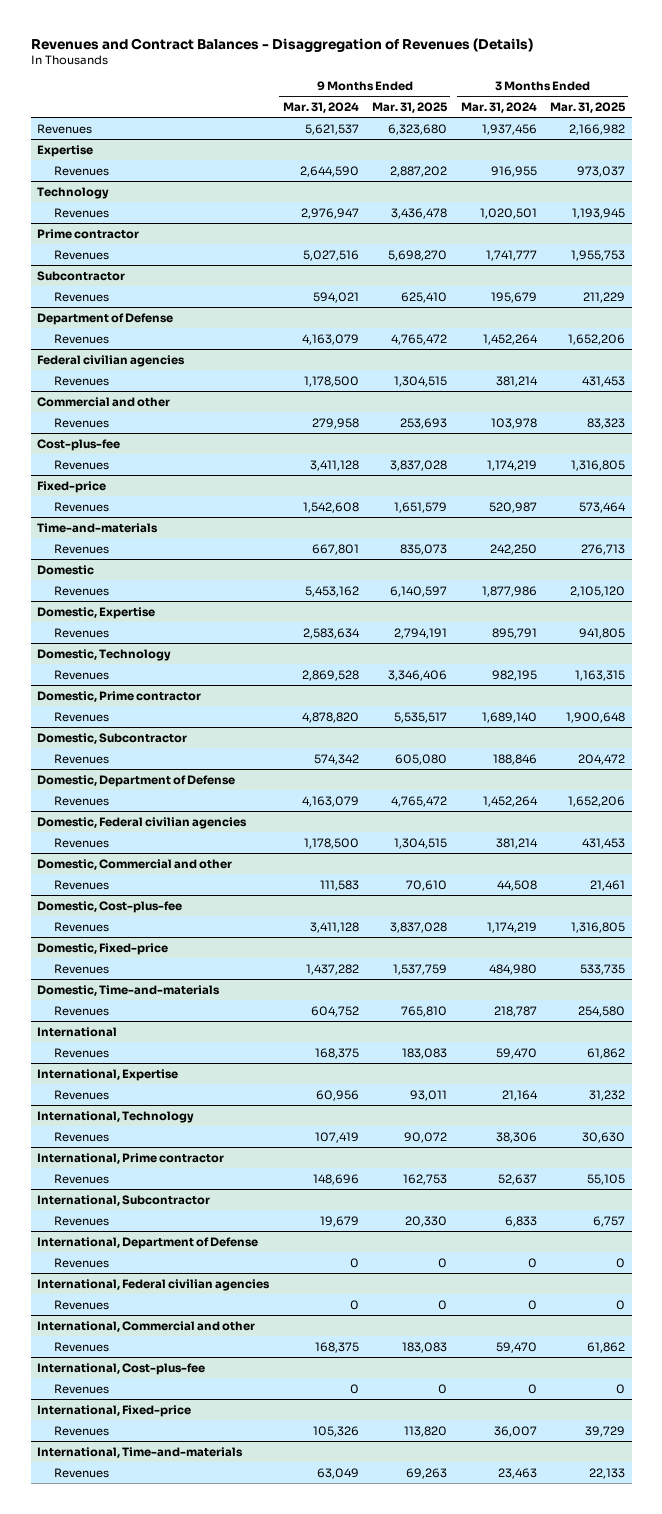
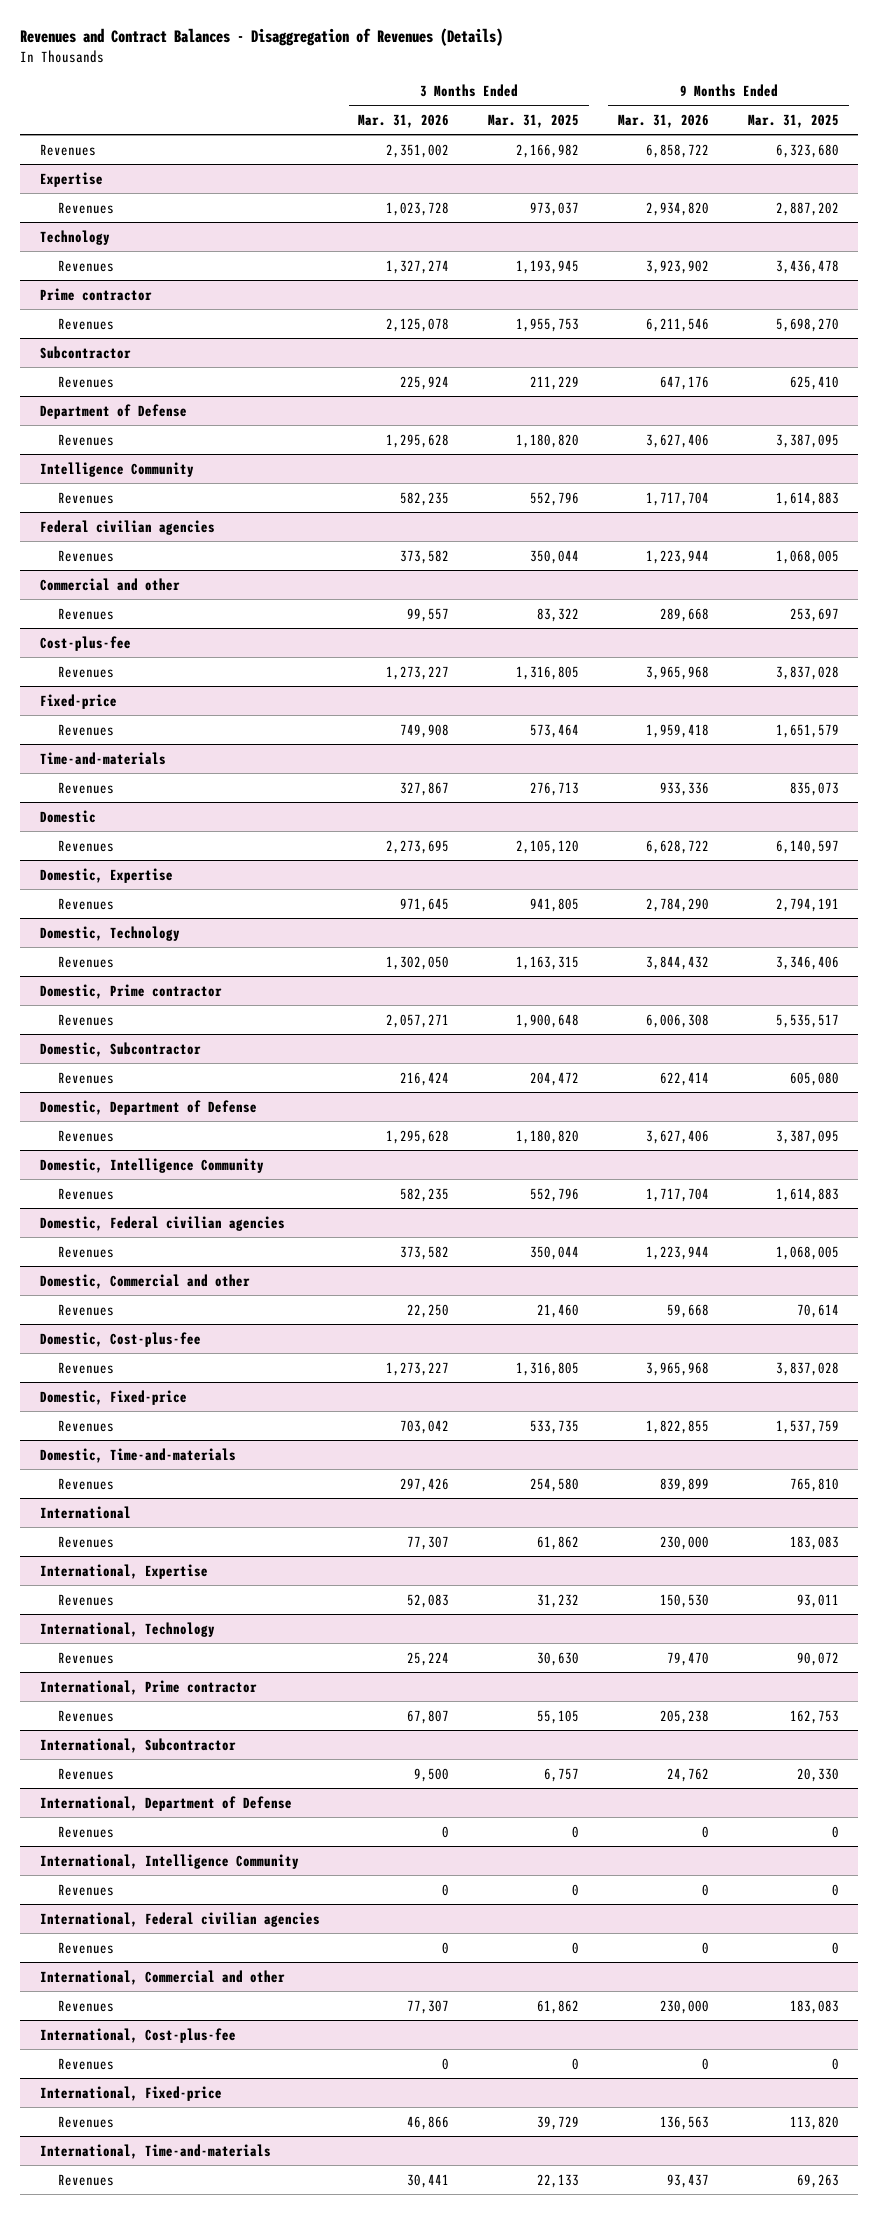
[282,102,359,114] Mar. 31, 2024 -> none
[460,102,537,114] Mar. 31, 2024 -> none
none -> [358,113,450,128] Mar. 31, 2026
none -> [618,113,710,128] Mar. 31, 2026
[391,333,448,345] 4,765,472 -> [776,433,840,448] 3,387,095
[567,333,625,345] 1,652,206 -> [516,433,580,448] 1,180,820
none -> [39,461,194,477] Intelligence Community
none -> [57,491,114,504] Revenues
[394,375,448,387] 1,304,515 -> [776,549,840,564] 1,068,005
[581,375,625,387] 431,453 -> [530,549,580,564] 350,044
[400,417,448,429] 253,693 -> [790,607,840,622] 253,697
[586,417,625,429] 83,323 -> [537,607,580,622] 83,322
[391,795,448,807] 4,765,472 -> [776,1129,840,1144] 3,387,095
[567,795,625,807] 1,652,206 -> [516,1129,580,1144] 1,180,820
none -> [39,1157,264,1173] Domestic, Intelligence Community
none -> [57,1187,114,1200] Revenues
[394,837,448,849] 1,304,515 -> [776,1245,840,1260] 1,068,005
[581,837,625,849] 431,453 -> [530,1245,580,1260] 350,044
[406,879,448,891] 70,610 -> [797,1303,840,1318] 70,614
[589,879,625,891] 21,461 -> [537,1303,580,1318] 21,460
none -> [39,1853,299,1869] International, Intelligence Community
none -> [57,1883,114,1896] Revenues

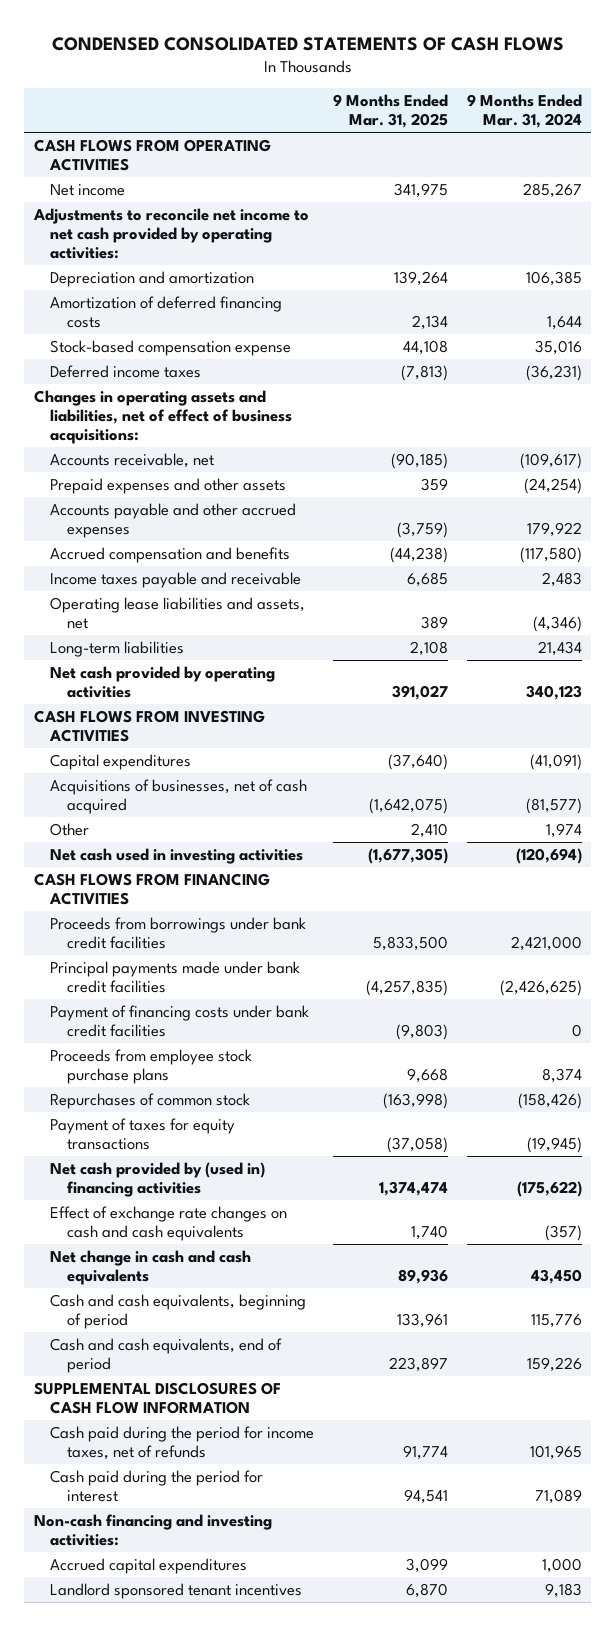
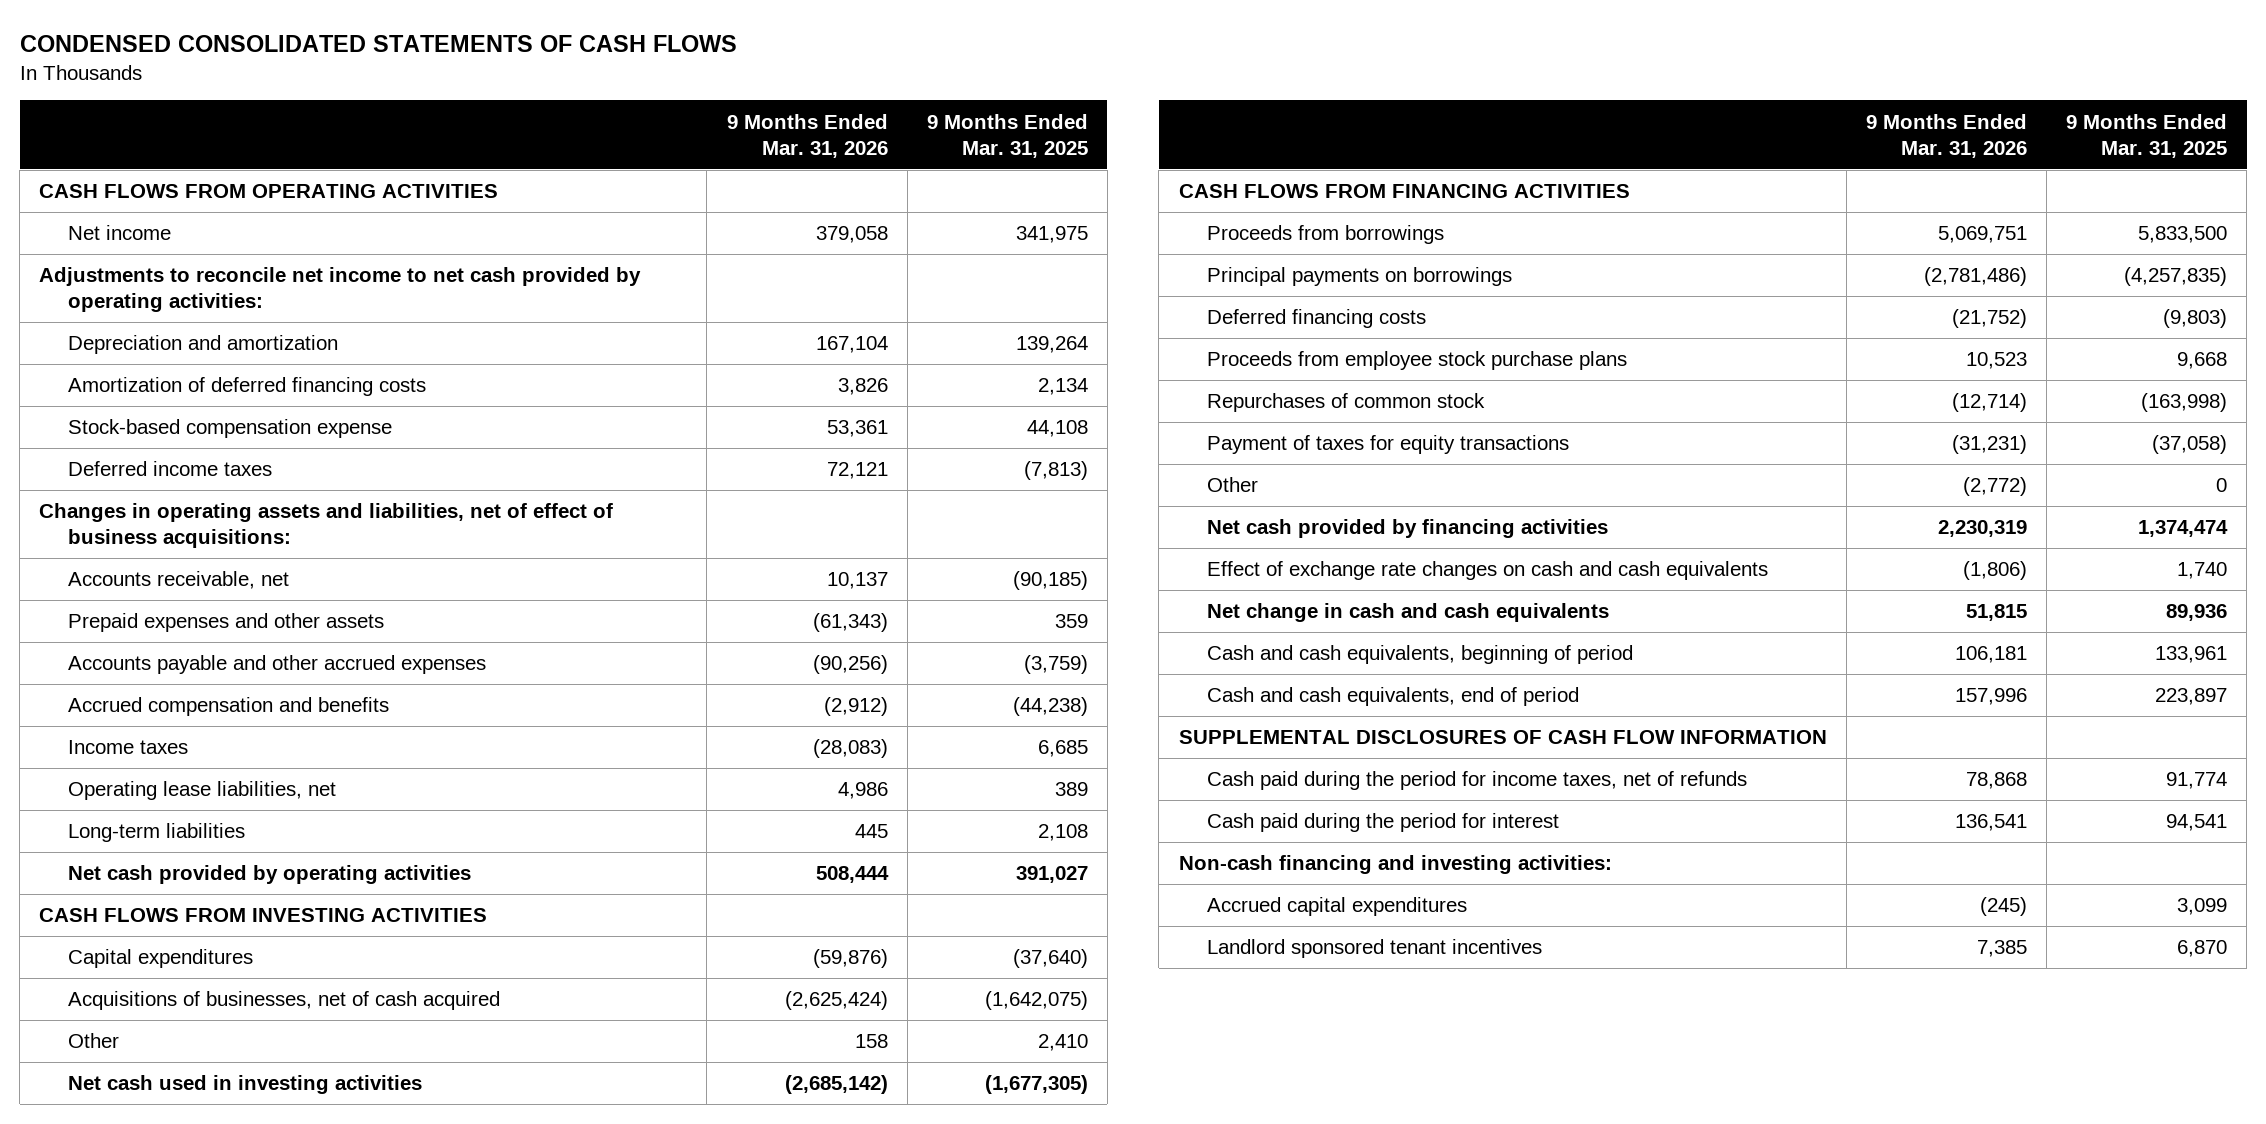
[467,94,583,129] 9 Months Ended Mar. 31, 2024 -> none
none -> [726,113,888,158] 9 Months Ended Mar. 31, 2026
[50,571,302,588] Income taxes payable and receivable -> [68,740,189,755] Income taxes
[50,596,306,629] Operating lease liabilities and assets, net -> [68,781,337,801] Operating lease liabilities, net
[50,916,307,949] Proceeds from borrowings under bank credit facilities -> [1207,225,1445,245] Proceeds from borrowings
[50,960,301,993] Principal payments made under bank credit facilities -> [1207,267,1513,287] Principal payments on borrowings
[50,1004,310,1037] Payment of financing costs under bank credit facilities -> [1207,309,1427,329] Deferred financing costs
none -> [1207,477,1259,493] Other
[50,1161,266,1197] Net cash provided by (used in) financing activities -> [1207,519,1609,539] Net cash provided by financing activities

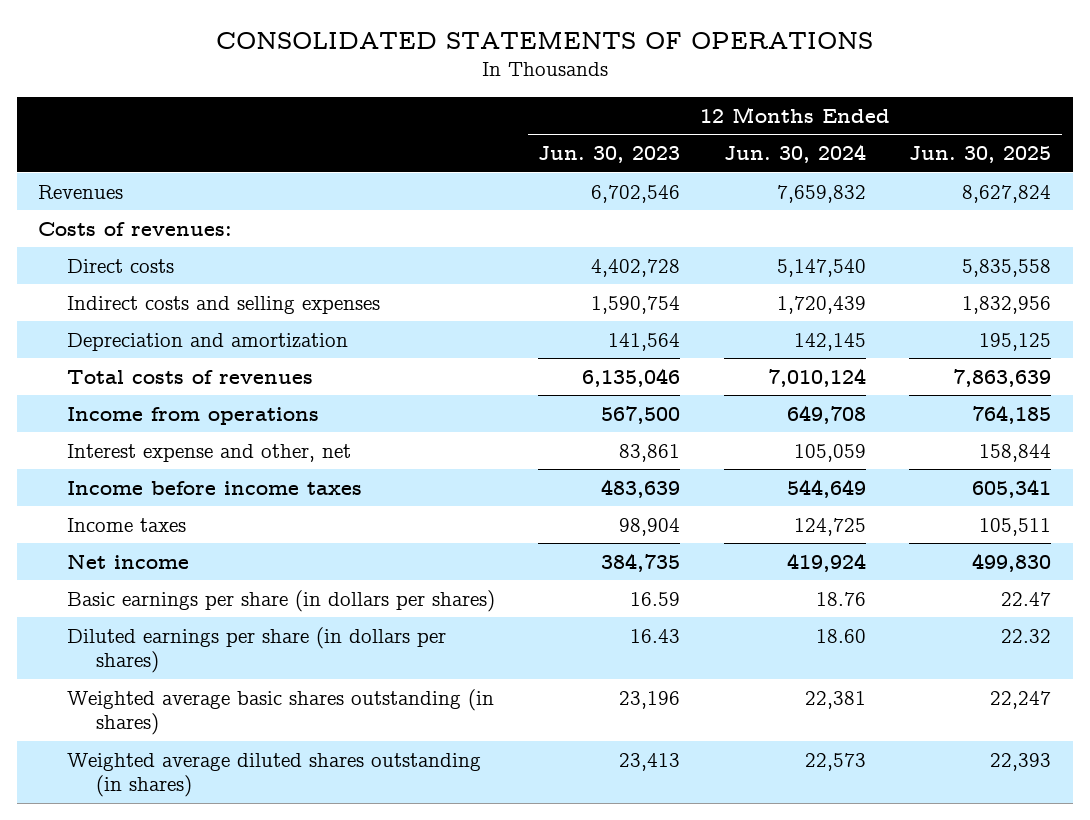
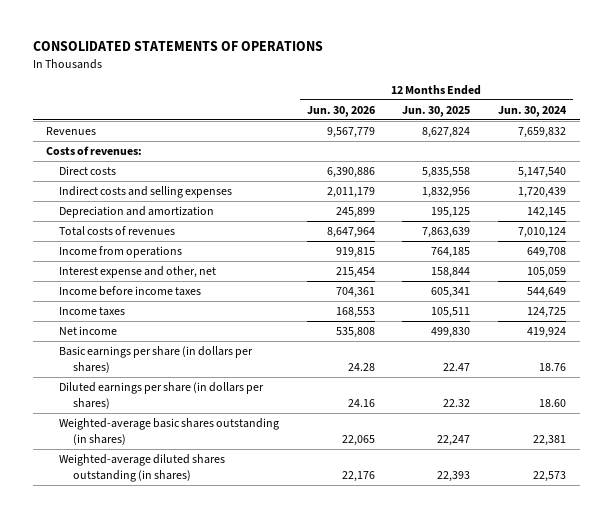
[538,146,681,164] Jun. 30, 2023 -> none
none -> [306,105,375,117] Jun. 30, 2026
[66,688,494,736] Weighted average basic shares outstanding (in shares) -> [59,417,280,445] Weighted-average basic shares outstanding (in shares)
[66,752,481,798] Weighted average diluted shares outstanding (in shares) -> [59,453,226,482] Weighted-average diluted shares outstanding (in shares)

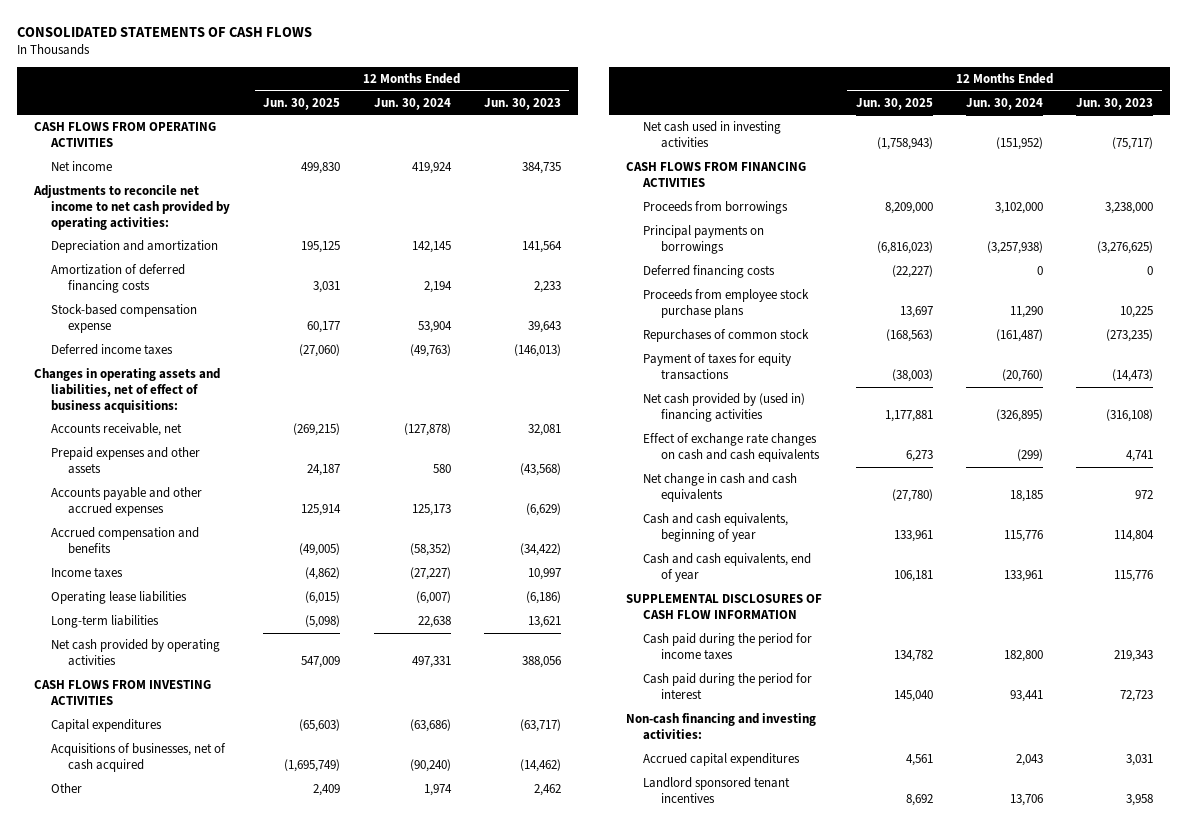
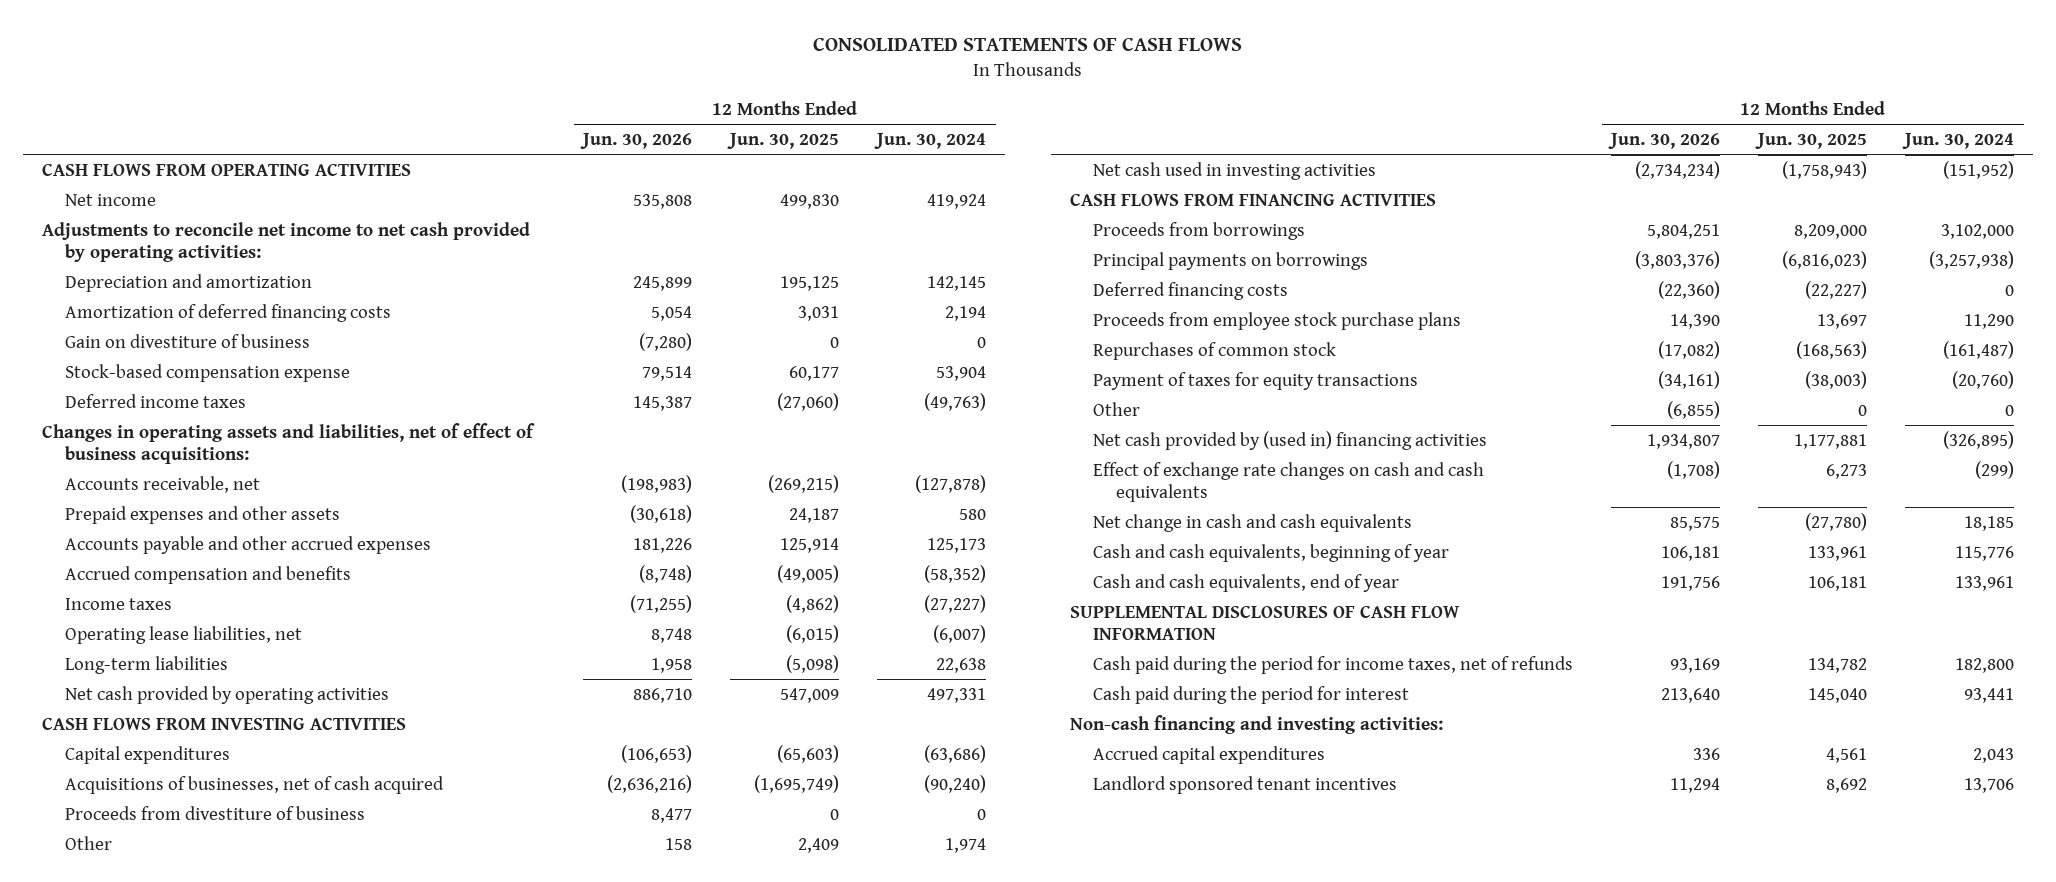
[483,97,561,110] Jun. 30, 2023 -> none
none -> [580,132,693,149] Jun. 30, 2026
none -> [64,333,310,348] Gain on divestiture of business
[50,591,187,605] Operating lease liabilities -> [64,625,302,644] Operating lease liabilities, net
none -> [64,805,365,820] Proceeds from divestiture of business
none -> [1093,401,1141,416] Other
[643,633,813,660] Cash paid during the period for income taxes -> [1093,655,1574,674] Cash paid during the period for income taxes, net of refunds

